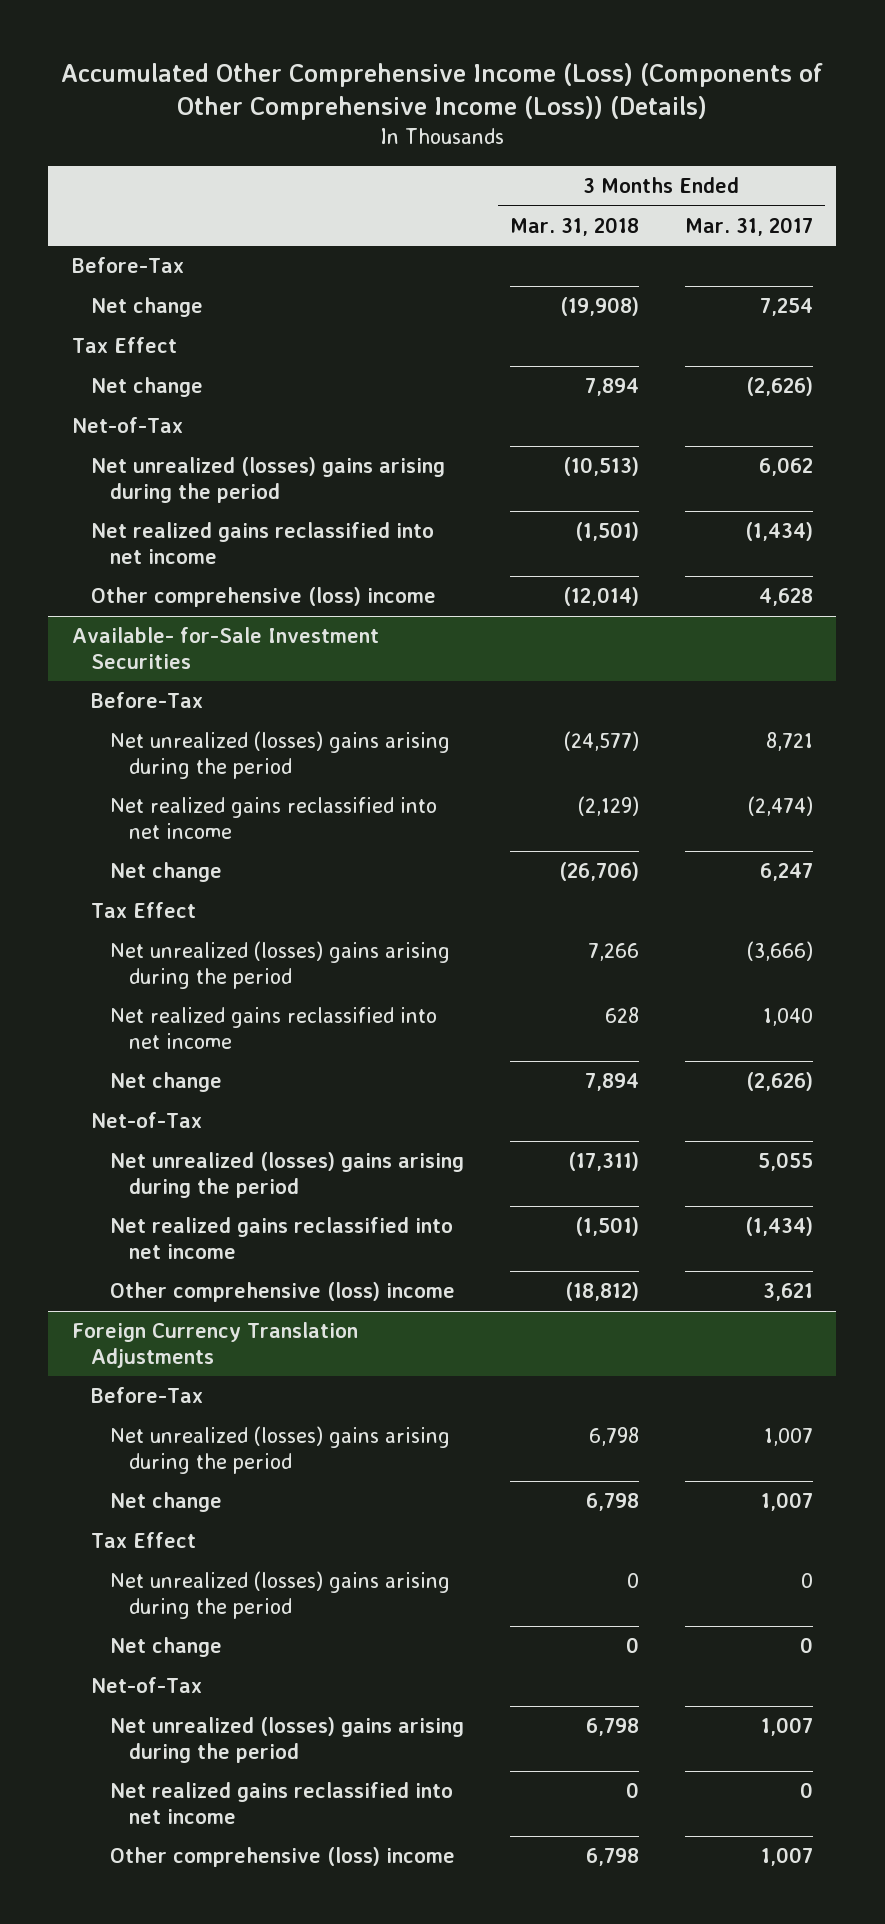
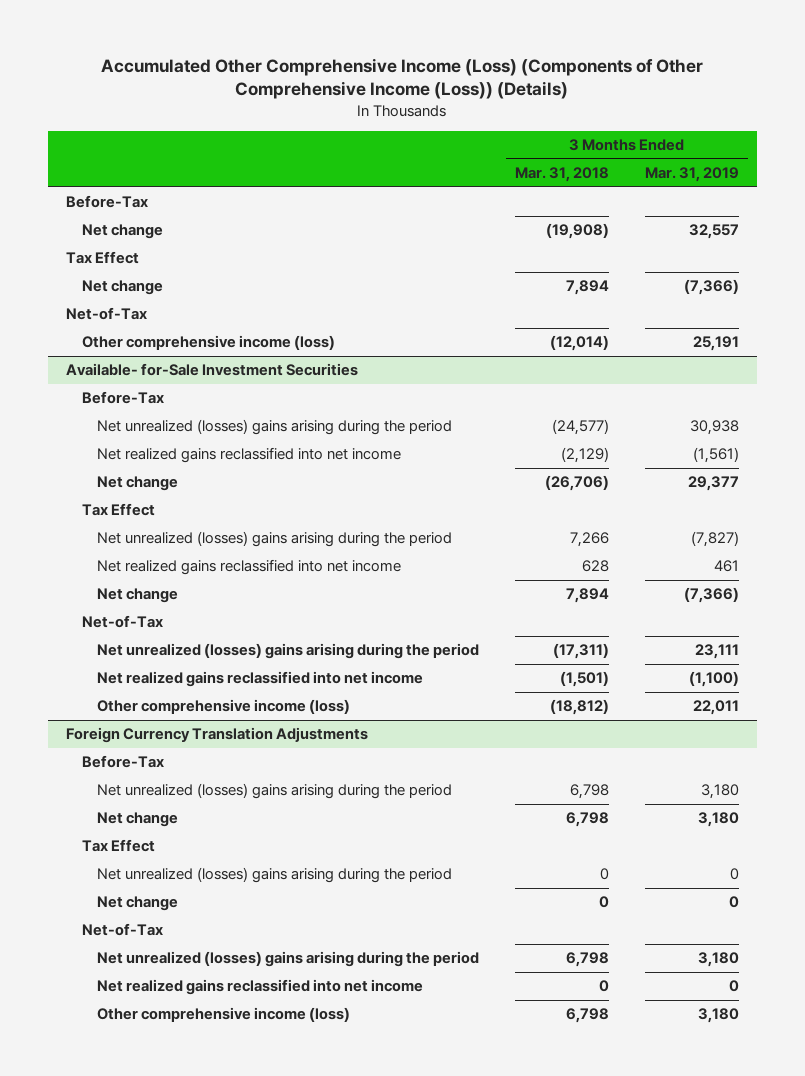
[685,216,814,236] Mar. 31, 2017 -> none
none -> [644,167,739,183] Mar. 31, 2019
[90,457,445,503] Net unrealized (losses) gains arising during the period -> none
[90,522,434,564] Net realized gains reclassified into net income -> none
[90,587,436,608] Other comprehensive (loss) income -> [81,335,335,351] Other comprehensive income (loss)
[109,1282,455,1303] Other comprehensive (loss) income -> [97,699,351,715] Other comprehensive income (loss)
[109,1847,455,1868] Other comprehensive (loss) income -> [97,1007,351,1023] Other comprehensive income (loss)

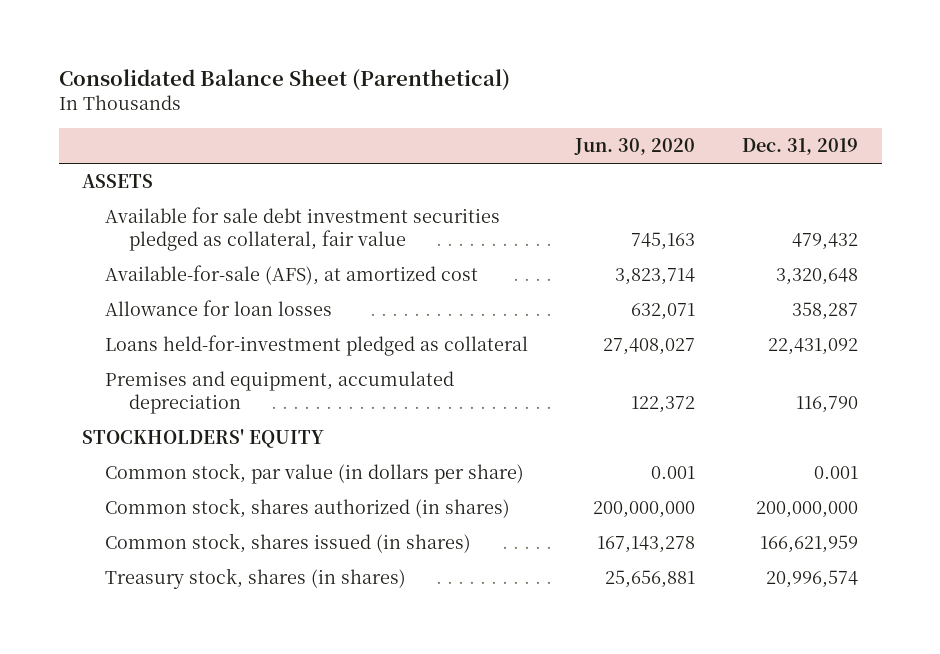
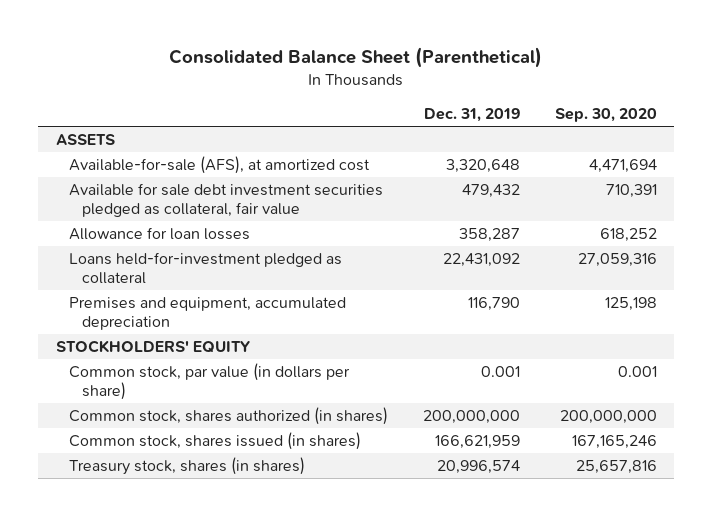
[574,138,696,156] Jun. 30, 2020 -> none
none -> [554,108,657,123] Sep. 30, 2020
[105,207,501,252] Available for sale debt investment securities pledged as collateral, fair value -> [68,182,383,218] Available for sale debt investment securities pledged as collateral, fair value

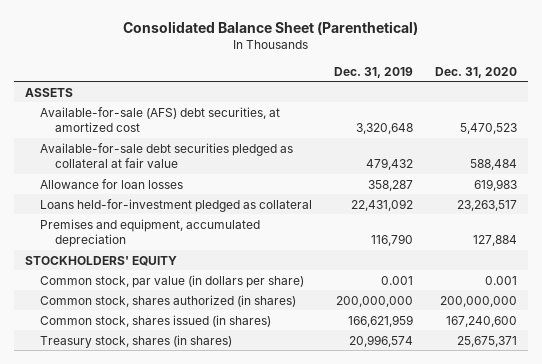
[554,108,657,123] Sep. 30, 2020 -> none
none -> [435,66,518,78] Dec. 31, 2020
[68,155,370,174] Available-for-sale (AFS), at amortized cost -> [39,106,280,133] Available-for-sale (AFS) debt securities, at amortized cost
[68,182,383,218] Available for sale debt investment securities pledged as collateral, fair value -> [39,142,293,169] Available-for-sale debt securities pledged as collateral at fair value

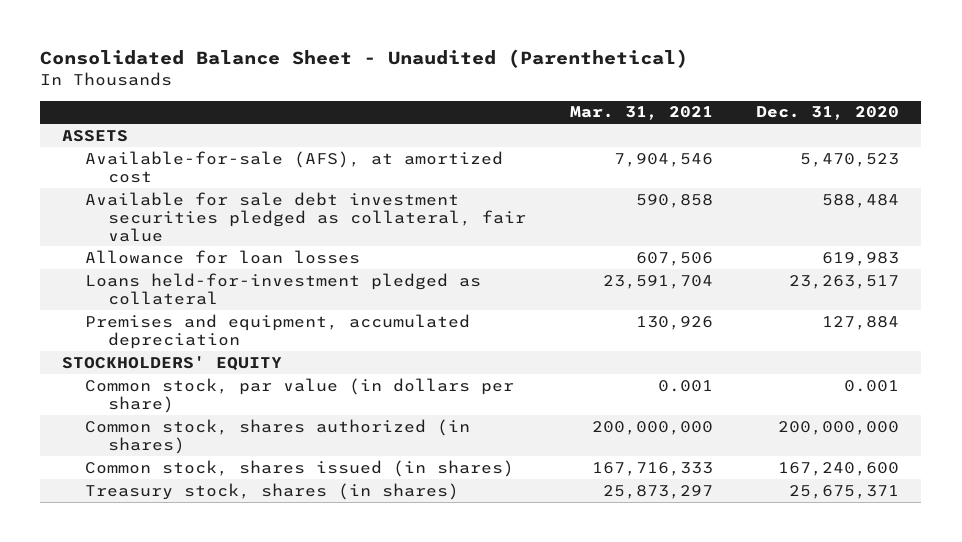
[122,20,418,35] Consolidated Balance Sheet (Parenthetical) -> [40,49,689,69] Consolidated Balance Sheet - Unaudited (Parenthetical)
[333,66,413,78] Dec. 31, 2019 -> none
none -> [569,106,713,121] Mar. 31, 2021
[39,106,280,133] Available-for-sale (AFS) debt securities, at amortized cost -> [85,150,504,183] Available-for-sale (AFS), at amortized cost
[39,142,293,169] Available-for-sale debt securities pledged as collateral at fair value -> [85,191,527,242] Available for sale debt investment securities pledged as collateral, fair value

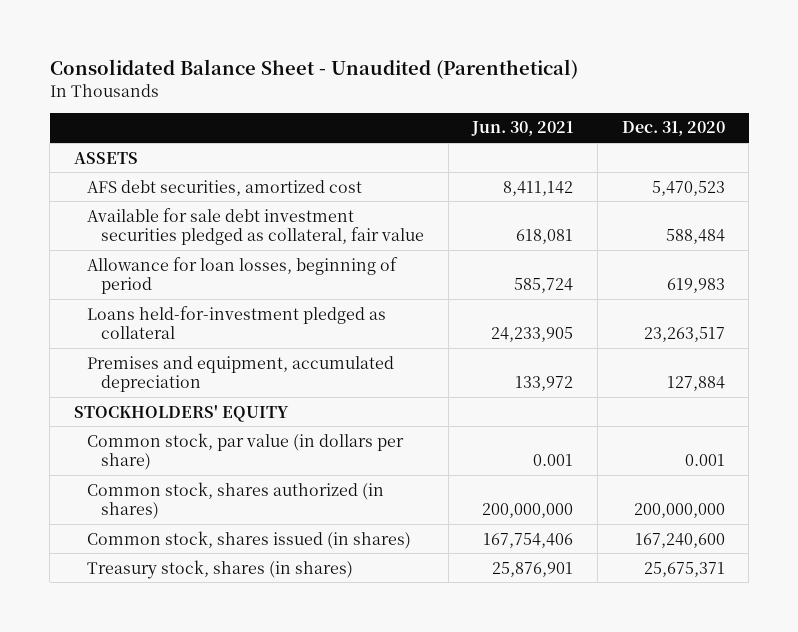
[569,106,713,121] Mar. 31, 2021 -> none
none -> [471,121,574,137] Jun. 30, 2021
[85,150,504,183] Available-for-sale (AFS), at amortized cost -> [87,179,363,196] AFS debt securities, amortized cost
[85,249,361,264] Allowance for loan losses -> [87,256,399,295] Allowance for loan losses, beginning of period

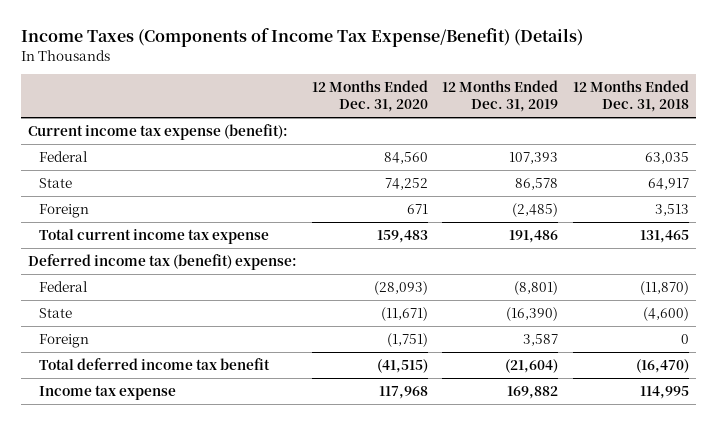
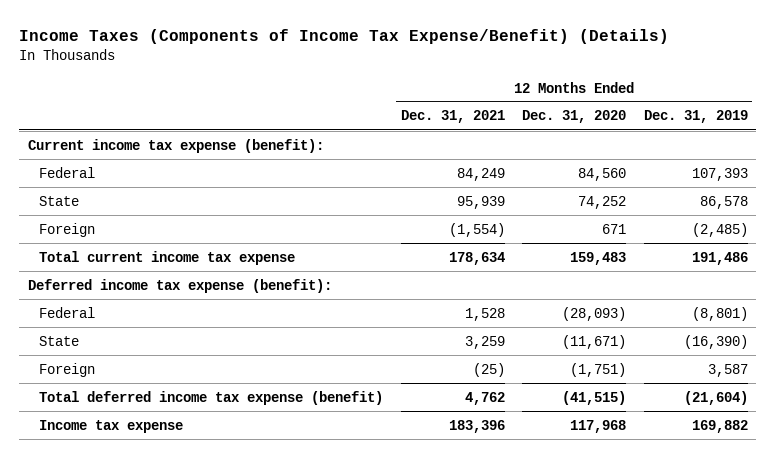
[573,80,690,113] 12 Months Ended Dec. 31, 2018 -> none
none -> [400,110,505,124] Dec. 31, 2021
[28,254,298,271] Deferred income tax (benefit) expense: -> [28,278,333,293] Deferred income tax expense (benefit):
[39,358,271,371] Total deferred income tax benefit -> [39,390,384,405] Total deferred income tax expense (benefit)

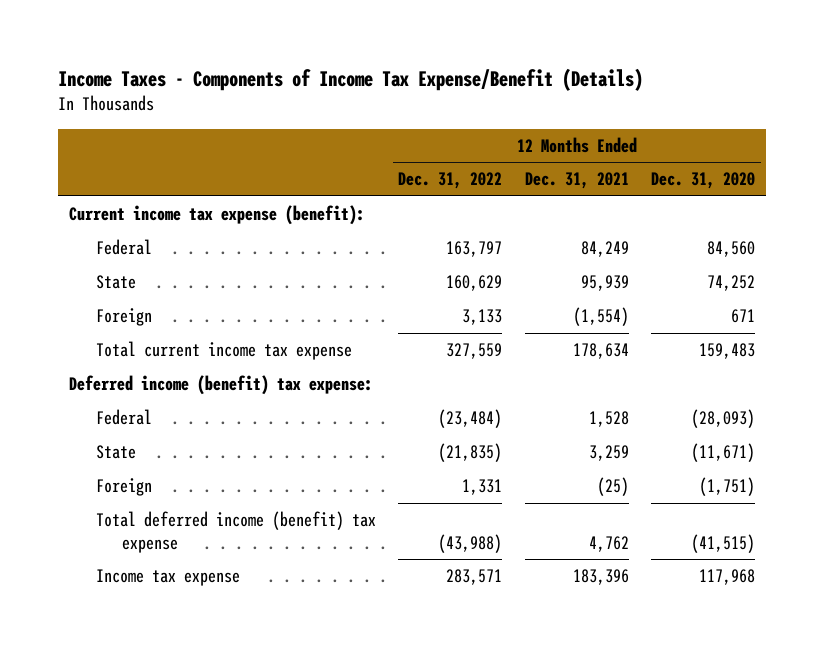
[19,29,670,45] Income Taxes (Components of Income Tax Expense/Benefit) (Details) -> [58,68,644,92] Income Taxes - Components of Income Tax Expense/Benefit (Details)
[643,110,748,124] Dec. 31, 2019 -> none
none -> [398,172,503,190] Dec. 31, 2022
[28,278,333,293] Deferred income tax expense (benefit): -> [69,375,374,396] Deferred income (benefit) tax expense:
[39,390,384,405] Total deferred income tax expense (benefit) -> [95,511,376,553] Total deferred income (benefit) tax expense

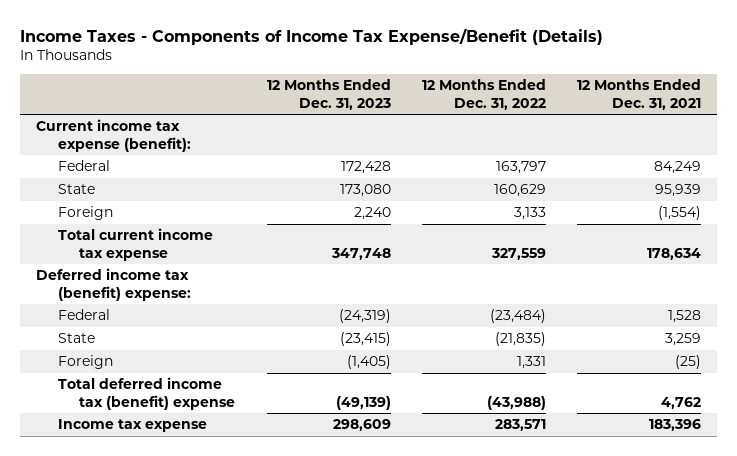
[651,172,756,190] Dec. 31, 2020 -> none
none -> [266,79,391,110] 12 Months Ended Dec. 31, 2023
[69,375,374,396] Deferred income (benefit) tax expense: -> [35,268,191,301] Deferred income tax (benefit) expense:
[95,511,376,553] Total deferred income (benefit) tax expense -> [57,377,236,410] Total deferred income tax (benefit) expense

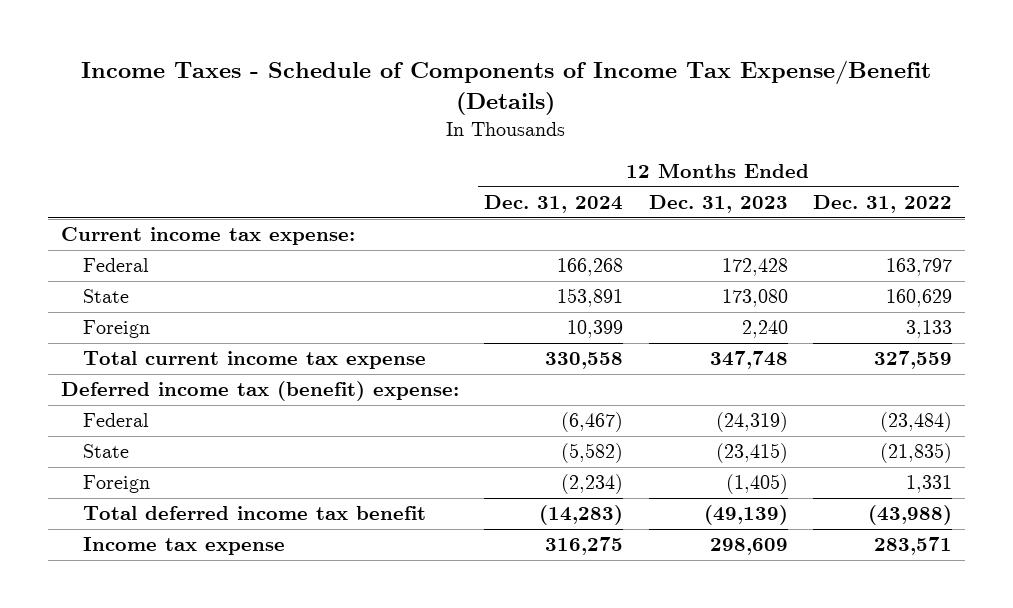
[20,27,604,45] Income Taxes - Components of Income Tax Expense/Benefit (Details) -> [81,60,932,115] Income Taxes - Schedule of Components of Income Tax Expense/Benefit (Details)
[577,79,702,110] 12 Months Ended Dec. 31, 2021 -> none
none -> [484,195,624,214] Dec. 31, 2024
[35,119,191,152] Current income tax expense (benefit): -> [60,227,355,246] Current income tax expense:
[57,377,236,410] Total deferred income tax (benefit) expense -> [83,506,427,521] Total deferred income tax benefit

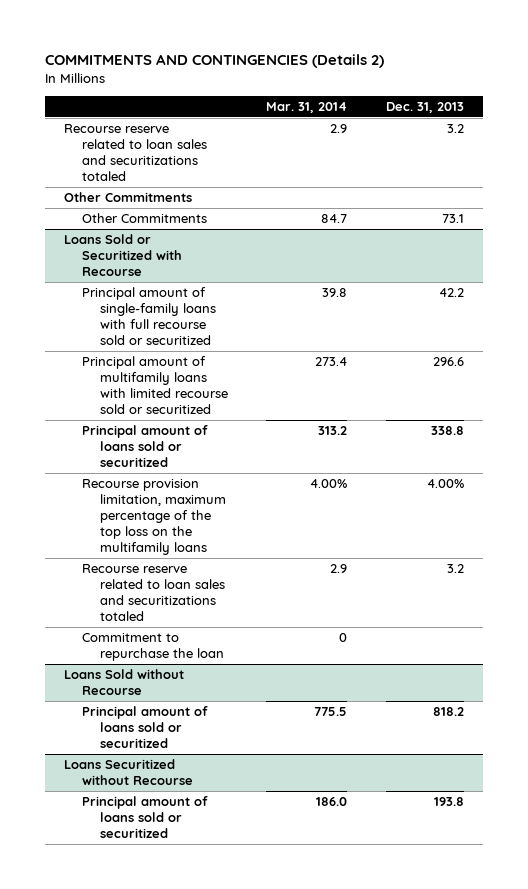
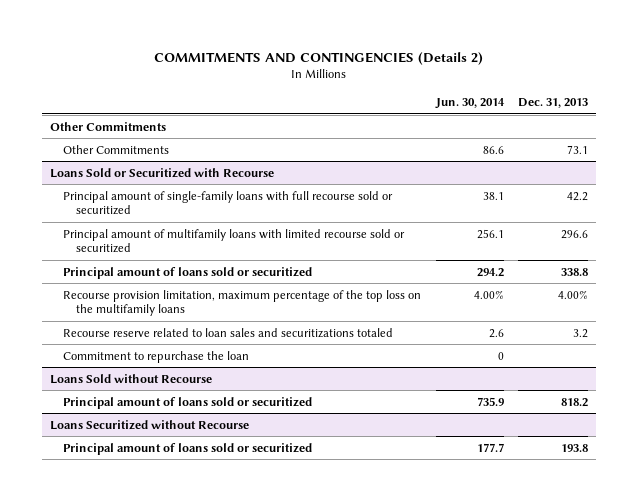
[266,101,348,113] Mar. 31, 2014 -> none
none -> [434,98,505,110] Jun. 30, 2014
[64,124,208,182] Recourse reserve related to loan sales and securitizations totaled -> none

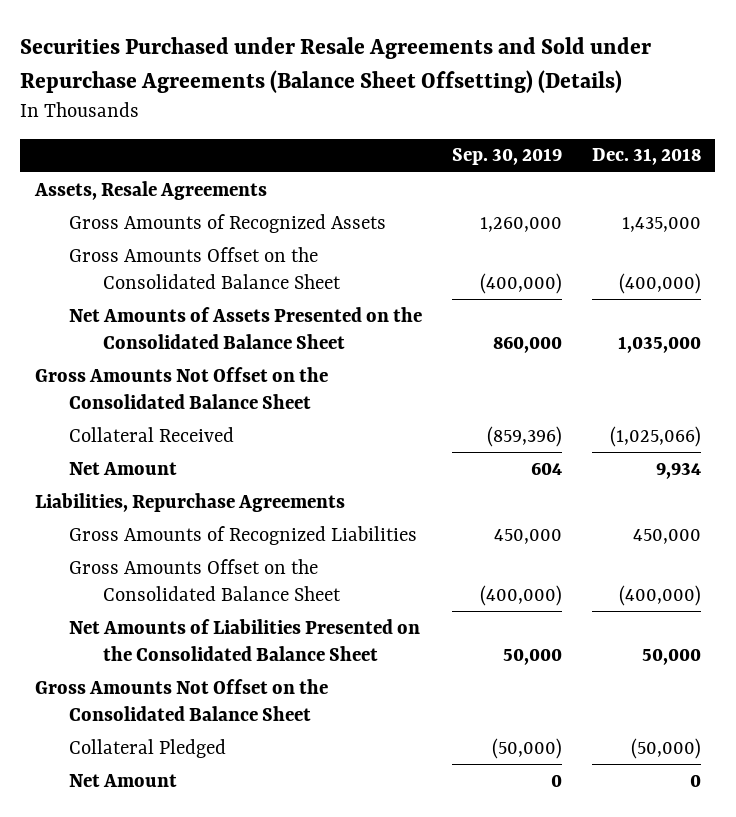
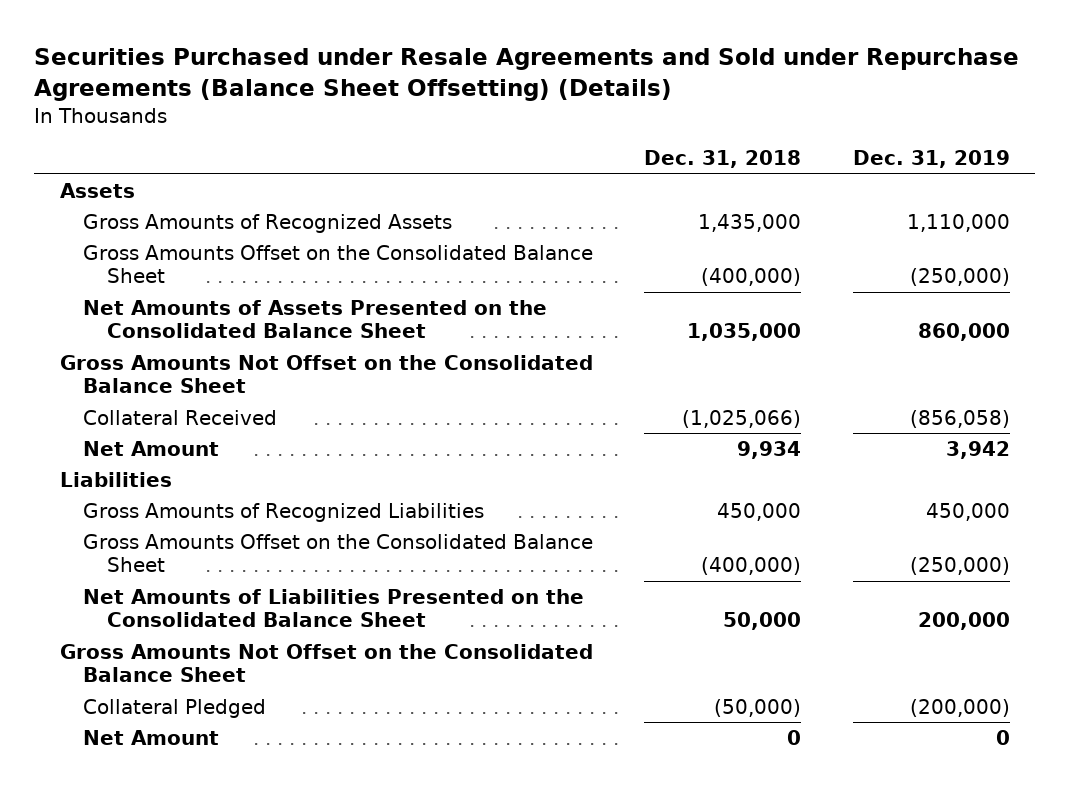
[451,148,562,166] Sep. 30, 2019 -> none
none -> [852,150,1010,169] Dec. 31, 2019
[34,180,268,200] Assets, Resale Agreements -> [59,182,135,198] Assets
[35,492,346,512] Liabilities, Repurchase Agreements -> [59,471,172,487] Liabilities

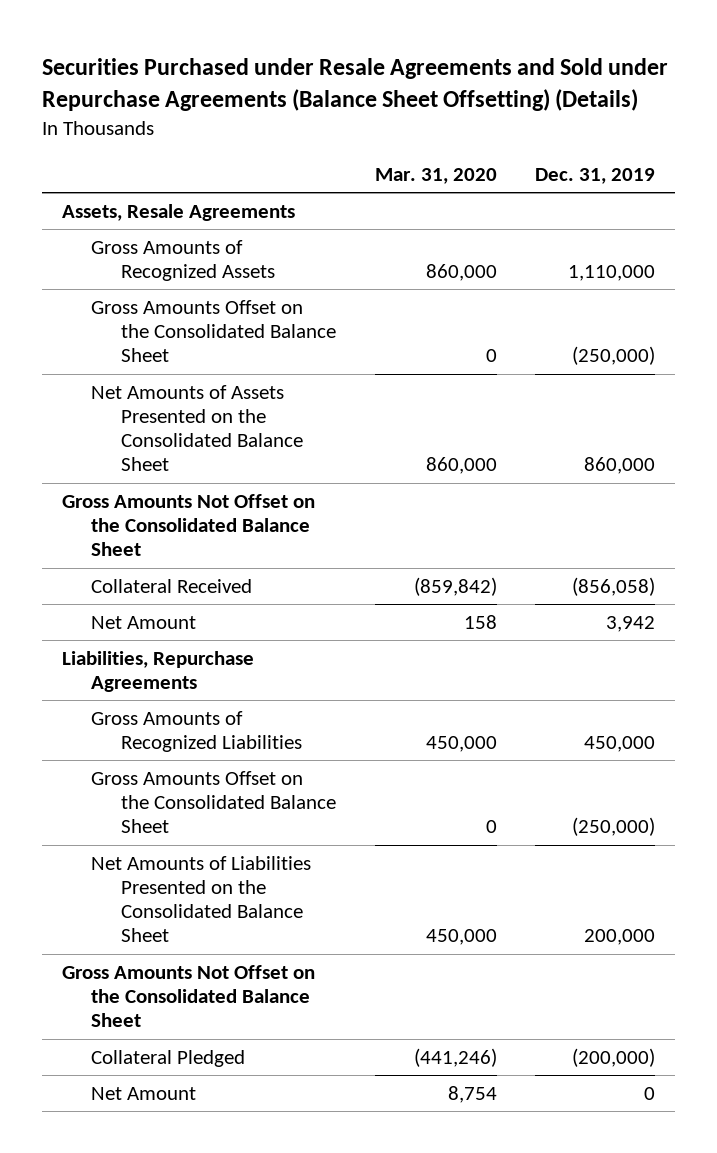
[644,150,802,169] Dec. 31, 2018 -> none
none -> [374,168,497,185] Mar. 31, 2020
[59,182,135,198] Assets -> [61,203,295,221] Assets, Resale Agreements
[59,471,172,487] Liabilities -> [61,650,254,693] Liabilities, Repurchase Agreements

